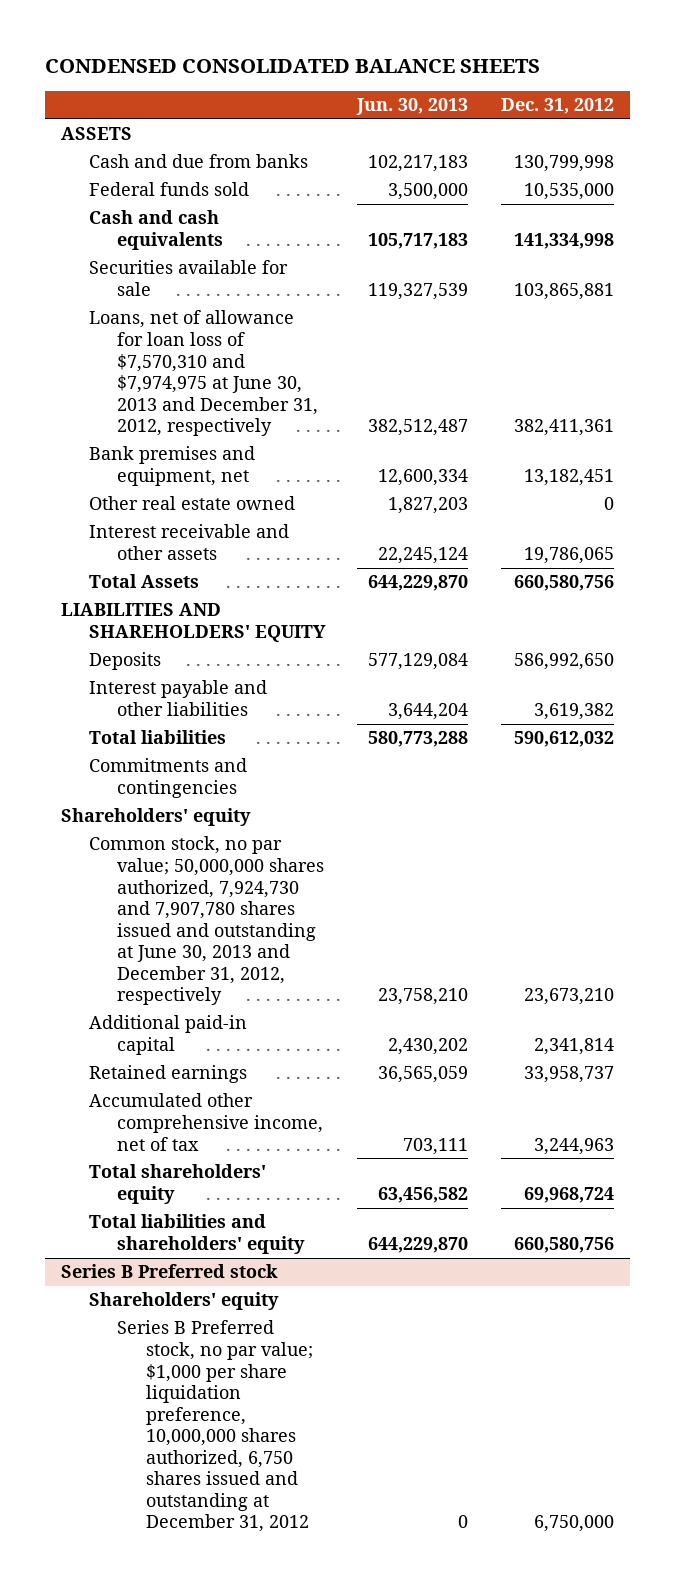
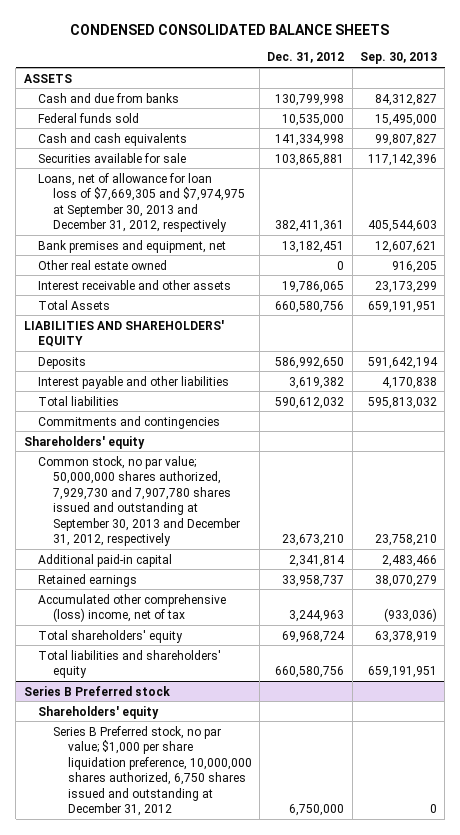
[356,98,469,116] Jun. 30, 2013 -> none
none -> [359,52,437,65] Sep. 30, 2013
[89,310,319,437] Loans, net of allowance for loan loss of $7,570,310 and $7,974,975 at June 30, 2013 and December 31, 2012, respectively -> [38,172,246,233] Loans, net of allowance for loan loss of $7,669,305 and $7,974,975 at September 30, 2013 and December 31, 2012, respectively
[89,836,325,1006] Common stock, no par value; 50,000,000 shares authorized, 7,924,730 and 7,907,780 shares issued and outstanding at June 30, 2013 and December 31, 2012, respectively -> [38,455,241,547] Common stock, no par value; 50,000,000 shares authorized, 7,929,730 and 7,907,780 shares issued and outstanding at September 30, 2013 and December 31, 2012, respectively
[89,1093,324,1151] Accumulated other comprehensive income, net of tax -> [38,593,227,623] Accumulated other comprehensive (loss) income, net of tax

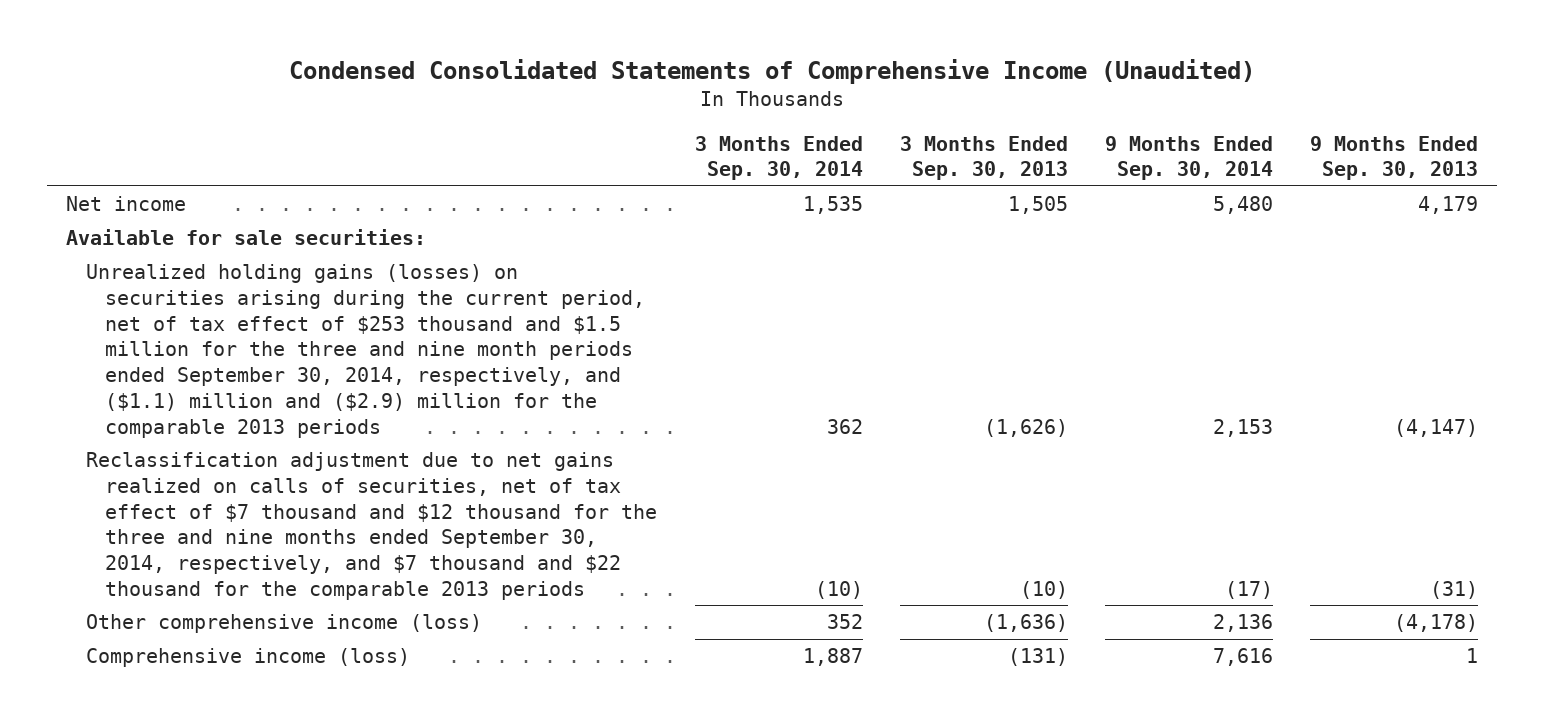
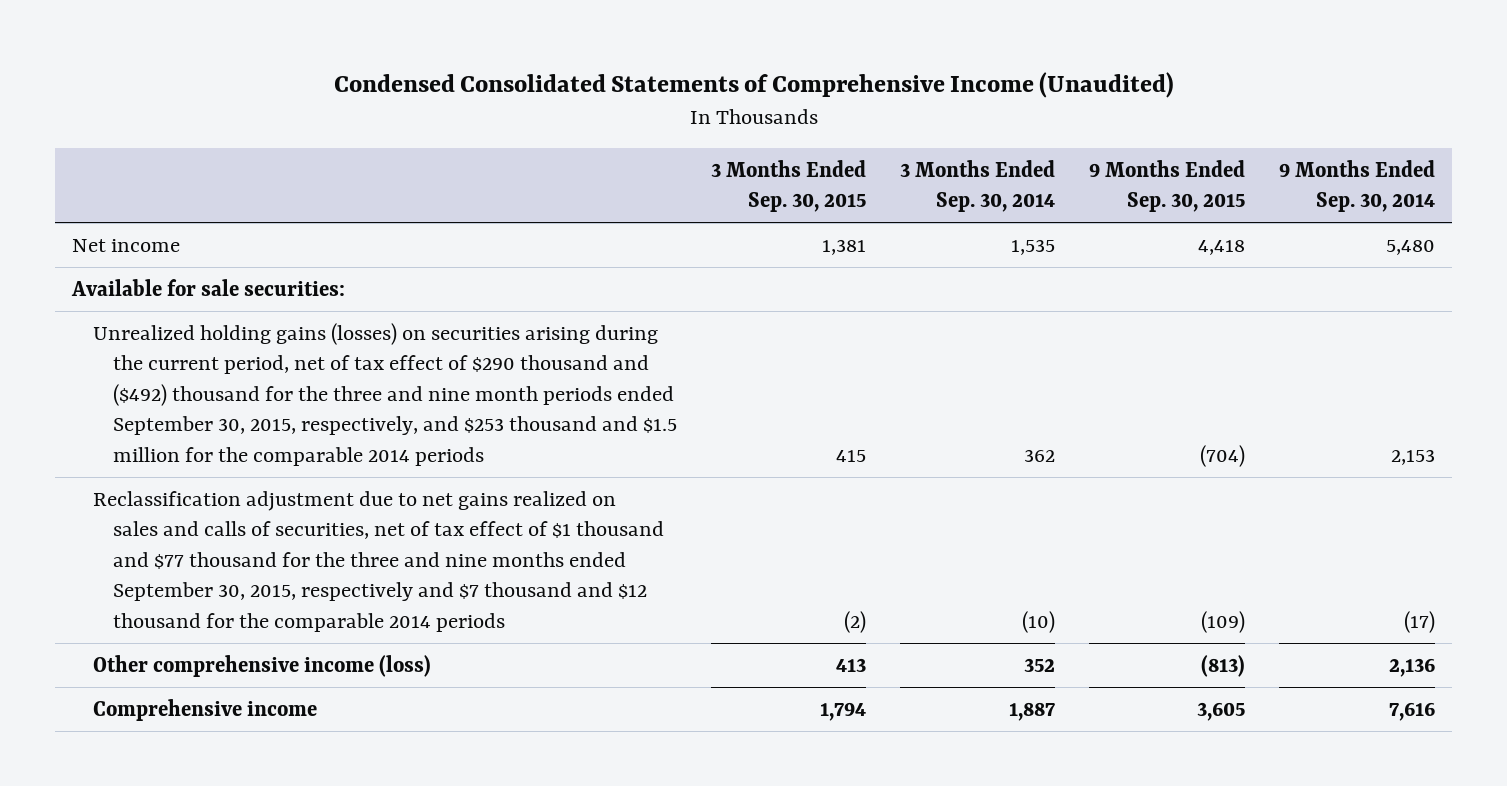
[899,135,1068,181] 3 Months Ended Sep. 30, 2013 -> none
[1310,135,1479,181] 9 Months Ended Sep. 30, 2013 -> none
none -> [711,159,867,213] 3 Months Ended Sep. 30, 2015
none -> [1088,159,1245,213] 9 Months Ended Sep. 30, 2015
[85,264,646,438] Unrealized holding gains (losses) on securities arising during the current period, net of tax effect of $253 thousand and $1.5 million for the three and nine month periods ended September 30, 2014, respectively, and ($1.1) million and ($2.9) million for the comparable 2013 periods -> [92,322,678,466] Unrealized holding gains (losses) on securities arising during the current period, net of tax effect of $290 thousand and ($492) thousand for the three and nine month periods ended September 30, 2015, respectively, and $253 thousand and $1.5 million for the comparable 2014 periods
[85,452,658,600] Reclassification adjustment due to net gains realized on calls of securities, net of tax effect of $7 thousand and $12 thousand for the three and nine months ended September 30, 2014, respectively, and $7 thousand and $22 thousand for the comparable 2013 periods -> [92,490,665,632] Reclassification adjustment due to net gains realized on sales and calls of securities, net of tax effect of $1 thousand and $77 thousand for the three and nine months ended September 30, 2015, respectively and $7 thousand and $12 thousand for the comparable 2014 periods
[85,648,410,668] Comprehensive income (loss) -> [92,698,317,721] Comprehensive income

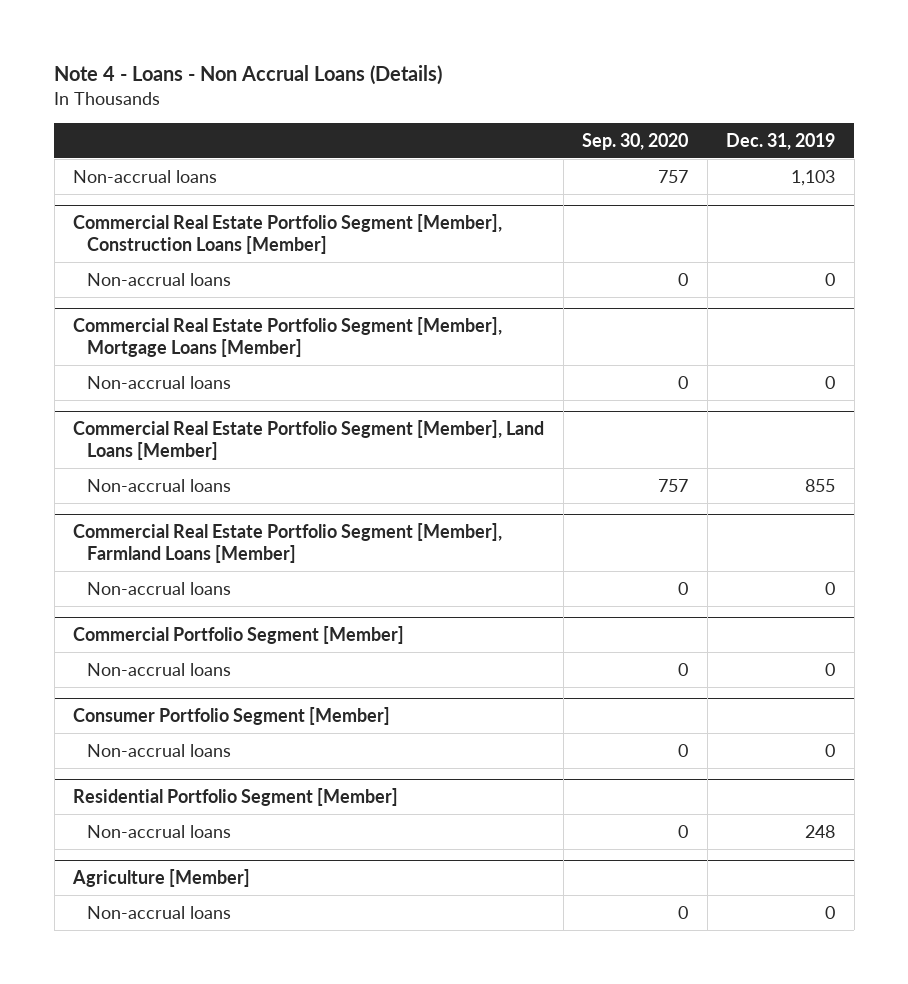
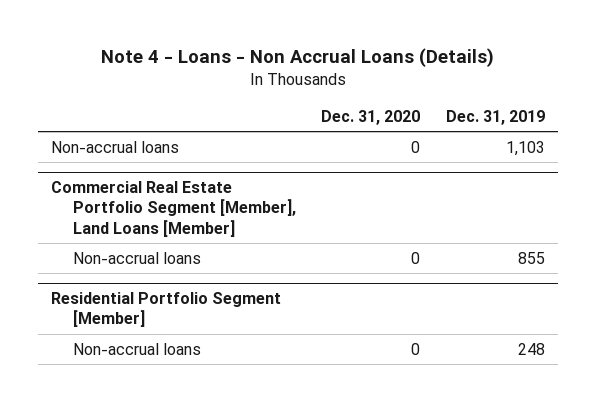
[582,132,689,150] Sep. 30, 2020 -> none
none -> [321,109,421,125] Dec. 31, 2020
[73,213,503,254] Commercial Real Estate Portfolio Segment [Member], Construction Loans [Member] -> none
[87,272,232,286] Non-accrual loans -> none
[73,316,503,357] Commercial Real Estate Portfolio Segment [Member], Mortgage Loans [Member] -> none
[87,375,232,389] Non-accrual loans -> none
[73,522,503,563] Commercial Real Estate Portfolio Segment [Member], Farmland Loans [Member] -> none
[87,581,232,595] Non-accrual loans -> none
[73,625,405,644] Commercial Portfolio Segment [Member] -> none
[87,662,232,676] Non-accrual loans -> none
[73,706,391,725] Consumer Portfolio Segment [Member] -> none
[87,743,232,757] Non-accrual loans -> none
[72,868,251,887] Agriculture [Member] -> none
[87,905,232,919] Non-accrual loans -> none

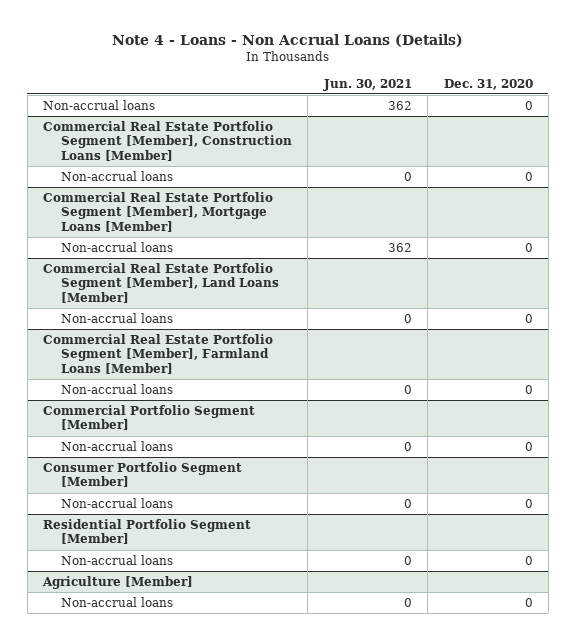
[445,109,545,125] Dec. 31, 2019 -> none
none -> [322,78,412,91] Jun. 30, 2021
none -> [43,120,292,161] Commercial Real Estate Portfolio Segment [Member], Construction Loans [Member]
none -> [60,170,173,181] Non-accrual loans
none -> [43,191,274,232] Commercial Real Estate Portfolio Segment [Member], Mortgage Loans [Member]
none -> [60,241,173,252] Non-accrual loans
none -> [43,333,274,374] Commercial Real Estate Portfolio Segment [Member], Farmland Loans [Member]
none -> [60,383,173,394] Non-accrual loans
none -> [43,404,256,431] Commercial Portfolio Segment [Member]
none -> [60,440,173,451] Non-accrual loans
none -> [43,461,243,488] Consumer Portfolio Segment [Member]
none -> [60,497,173,508] Non-accrual loans
none -> [42,575,194,589] Agriculture [Member]
none -> [60,596,173,607] Non-accrual loans

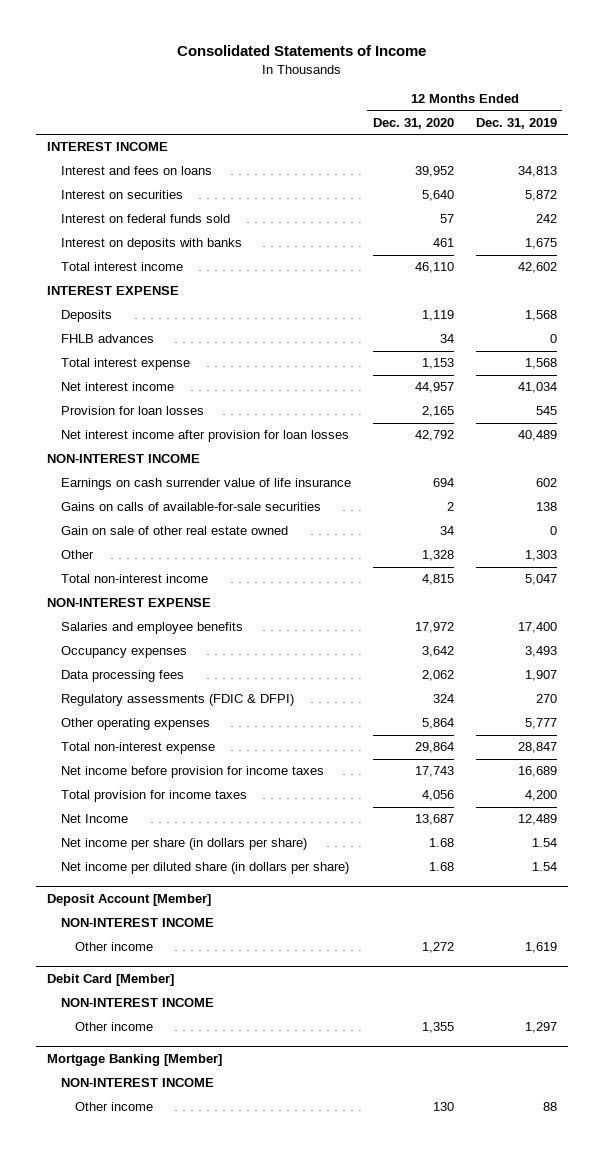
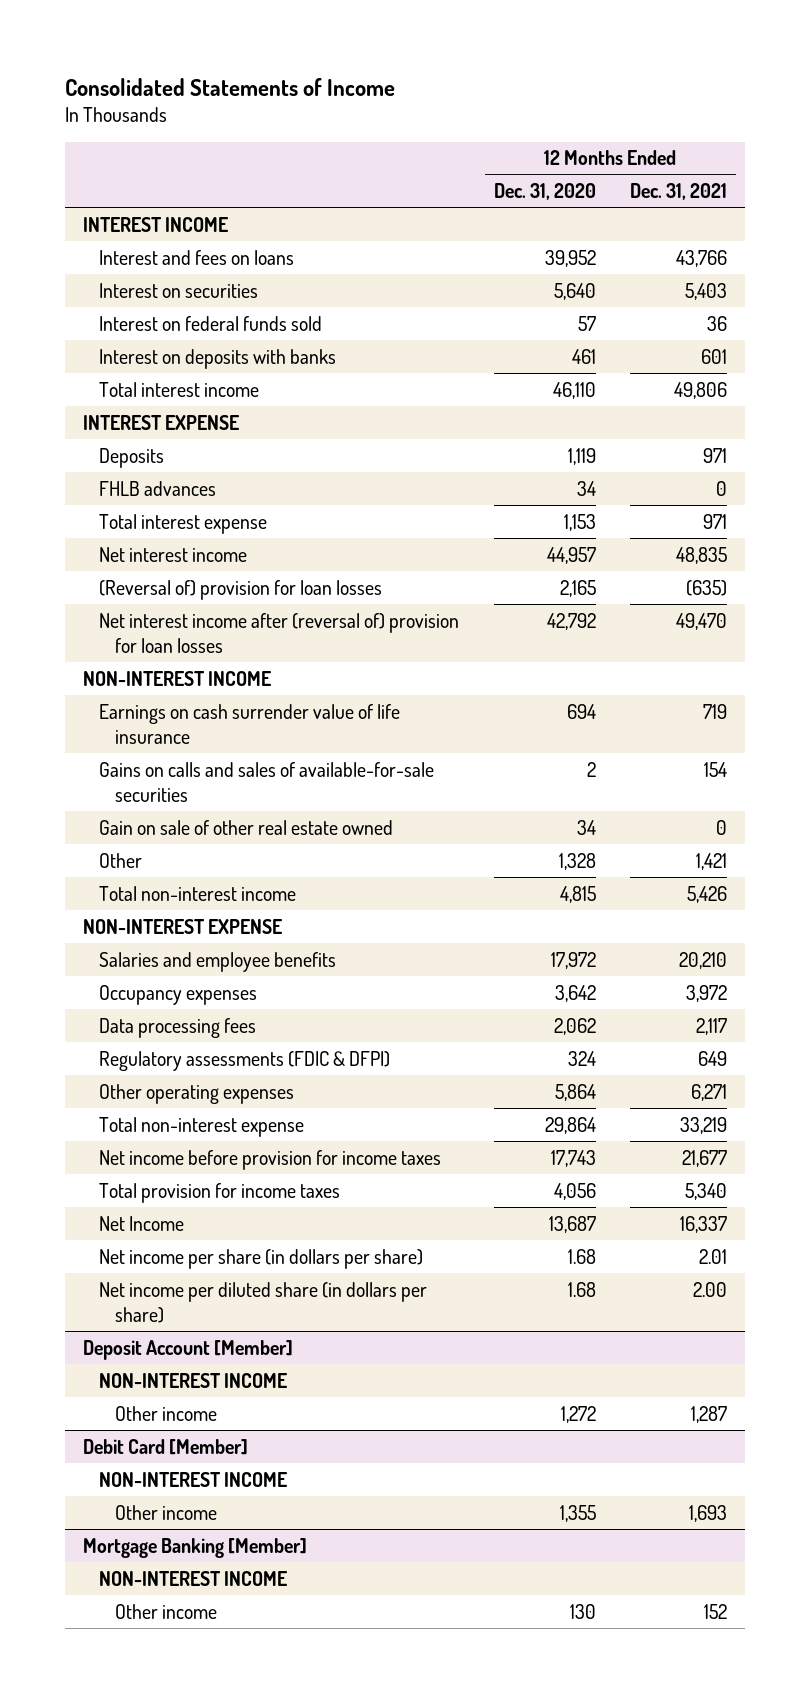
[475,117,557,129] Dec. 31, 2019 -> none
none -> [630,183,728,201] Dec. 31, 2021
[60,406,204,416] Provision for loan losses -> [99,579,383,600] (Reversal of) provision for loan losses
[60,430,349,443] Net interest income after provision for loan losses -> [99,612,460,653] Net interest income after (reversal of) provision for loan losses
[60,502,321,512] Gains on calls of available-for-sale securities -> [99,761,435,802] Gains on calls and sales of available-for-sale securities

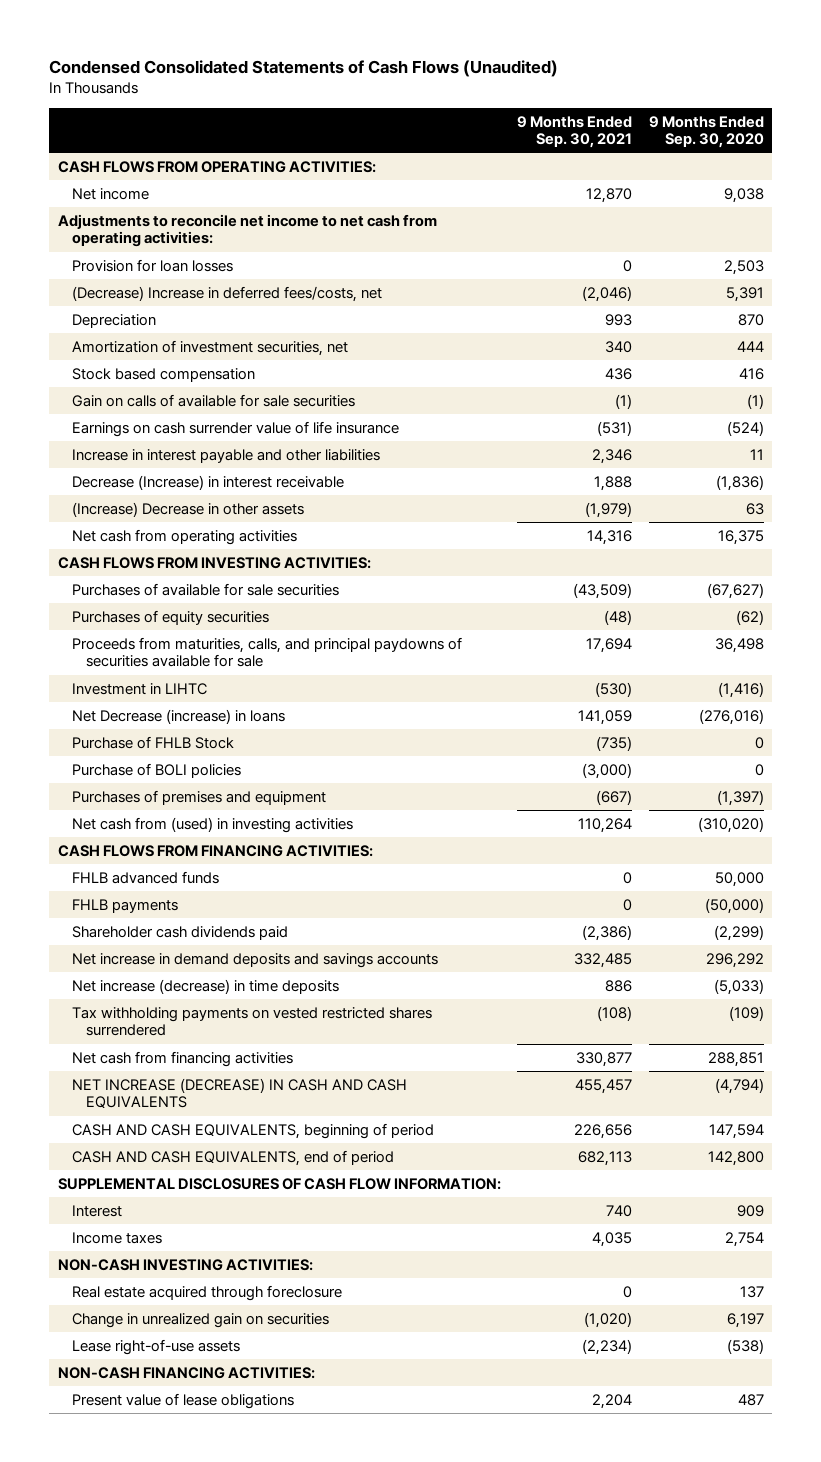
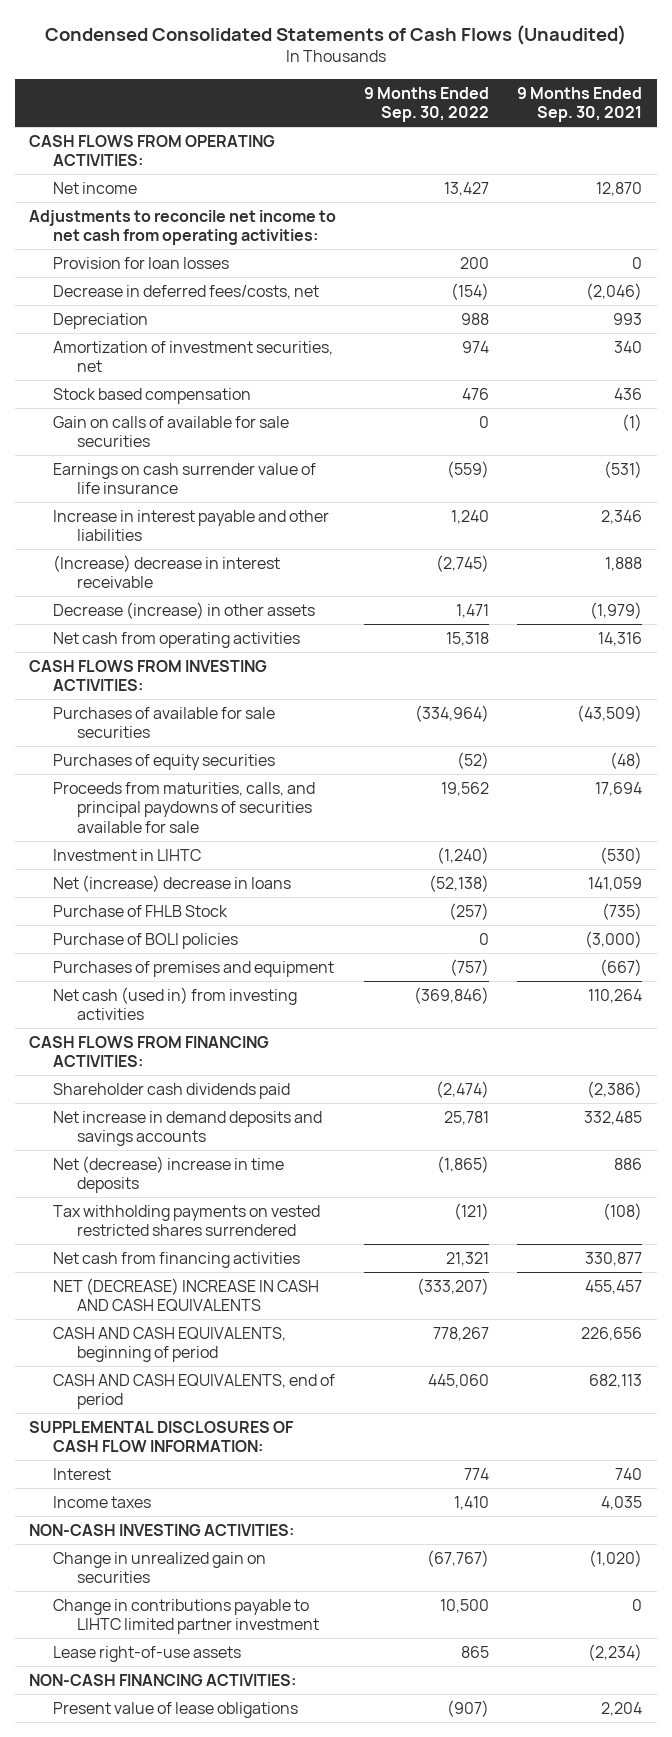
[648,115,764,149] 9 Months Ended Sep. 30, 2020 -> none
none -> [364,86,490,123] 9 Months Ended Sep. 30, 2022
[71,285,382,302] (Decrease) Increase in deferred fees/costs, net -> [53,284,320,299] Decrease in deferred fees/costs, net
[71,474,344,490] Decrease (Increase) in interest receivable -> [53,554,281,589] (Increase) decrease in interest receivable
[71,501,304,517] (Increase) Decrease in other assets -> [53,601,316,619] Decrease (increase) in other assets
[71,708,285,724] Net Decrease (increase) in loans -> [53,874,292,892] Net (increase) decrease in loans
[71,816,353,833] Net cash from (used) in investing activities -> [53,986,298,1021] Net cash (used in) from investing activities
[71,870,219,884] FHLB advanced funds -> none
[71,898,178,913] FHLB payments -> none
[71,978,339,994] Net increase (decrease) in time deposits -> [53,1155,285,1194] Net (decrease) increase in time deposits
[71,1077,407,1109] NET INCREASE (DECREASE) IN CASH AND CASH EQUIVALENTS -> [53,1277,320,1313] NET (DECREASE) INCREASE IN CASH AND CASH EQUIVALENTS
[71,1284,342,1301] Real estate acquired through foreclosure -> none
none -> [53,1598,320,1635] Change in contributions payable to LIHTC limited partner investment

